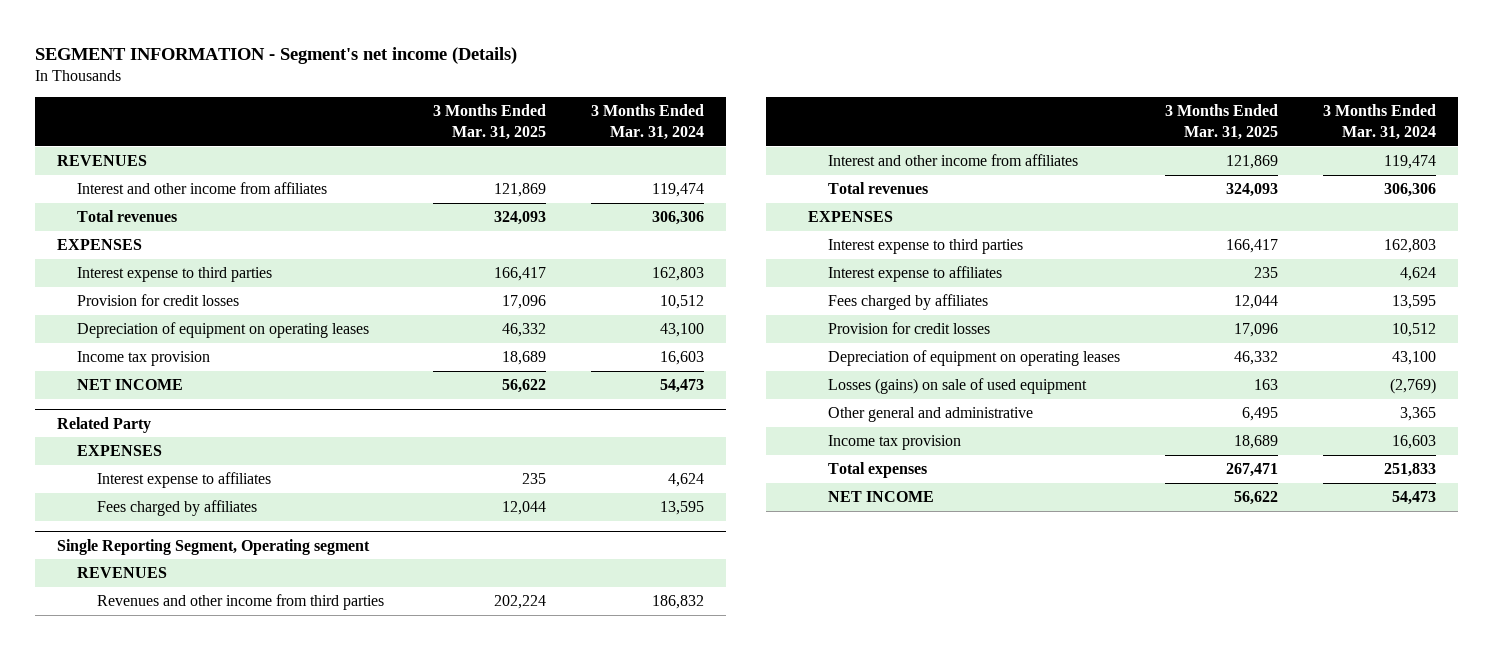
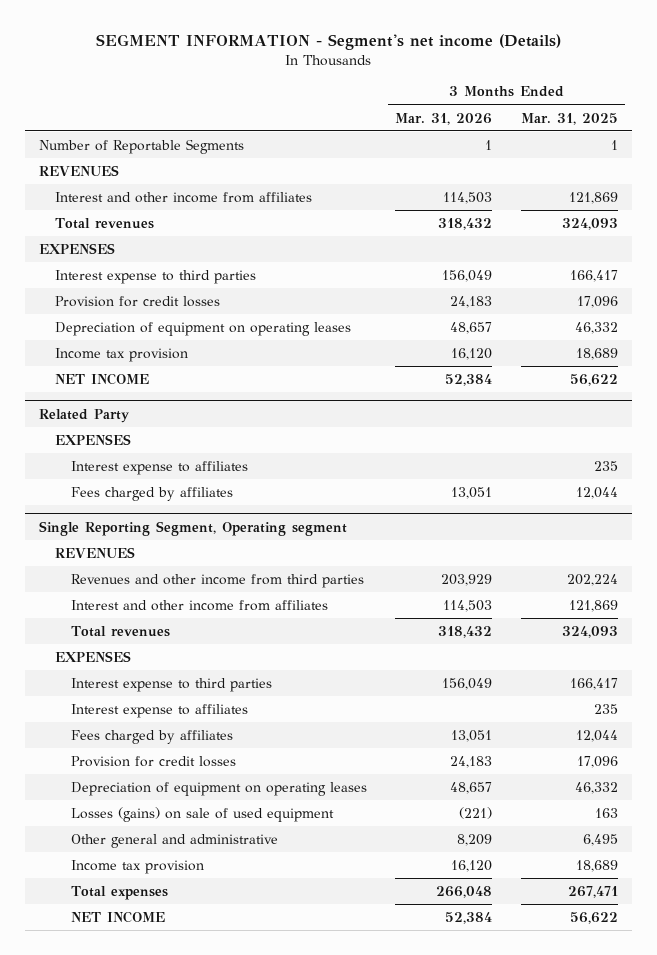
[590,104,704,141] 3 Months Ended Mar. 31, 2024 -> none
none -> [395,112,493,125] Mar. 31, 2026
none -> [39,138,245,154] Number of Reportable Segments

